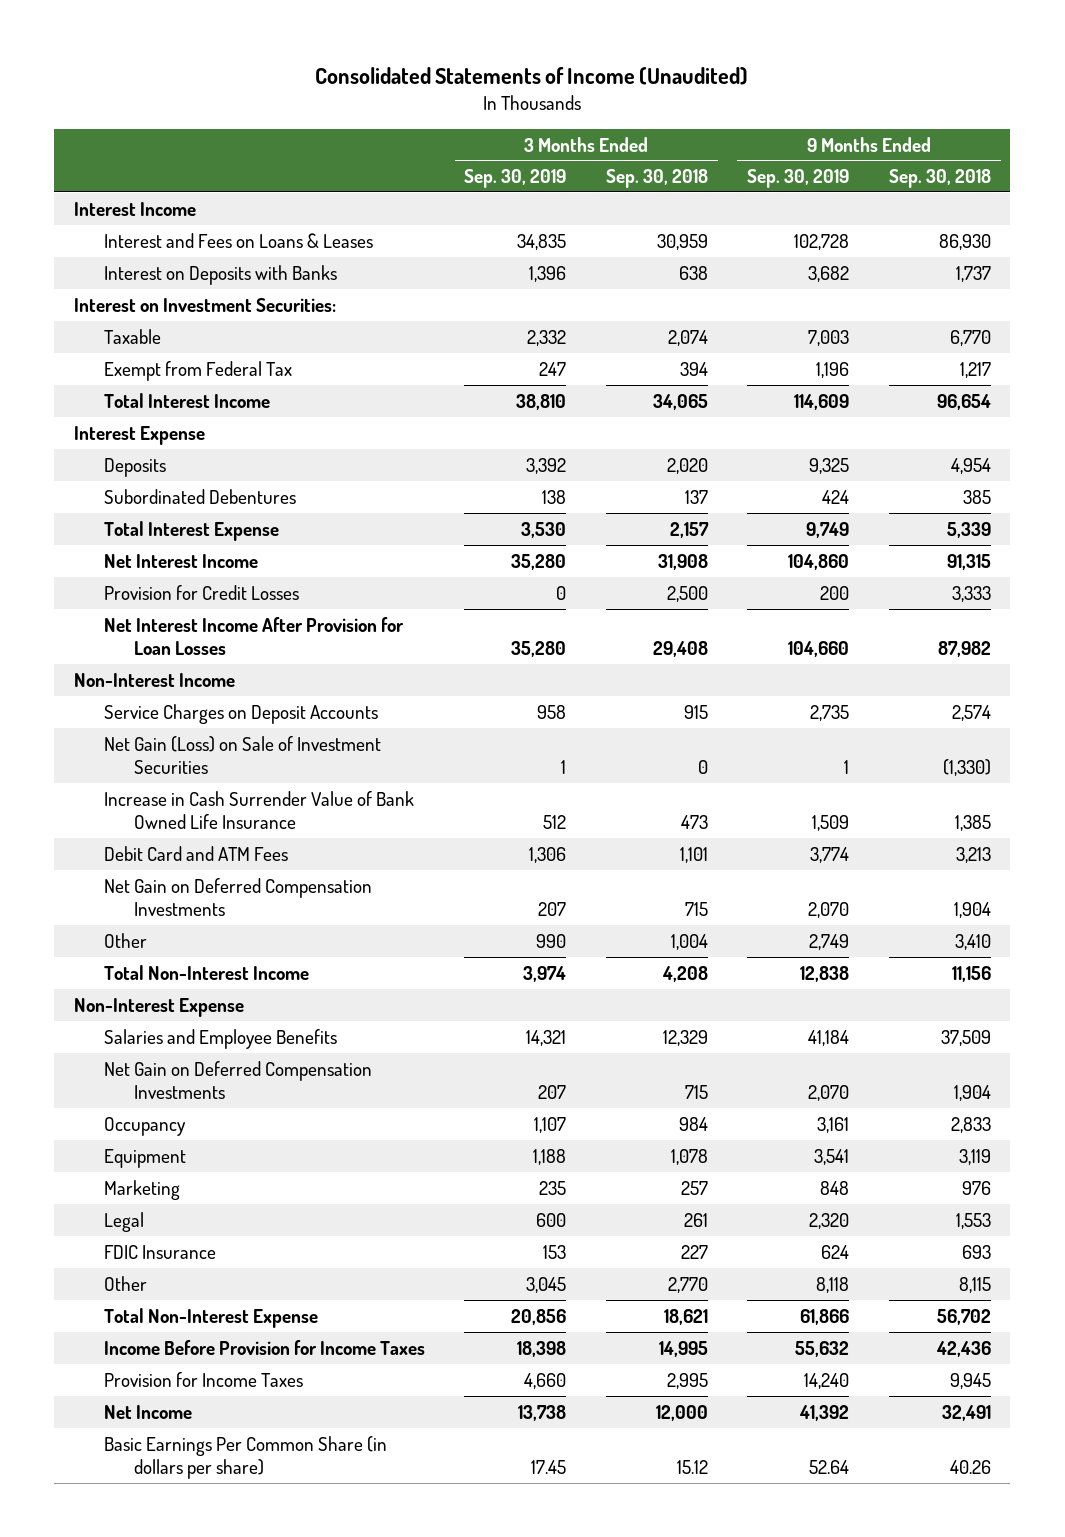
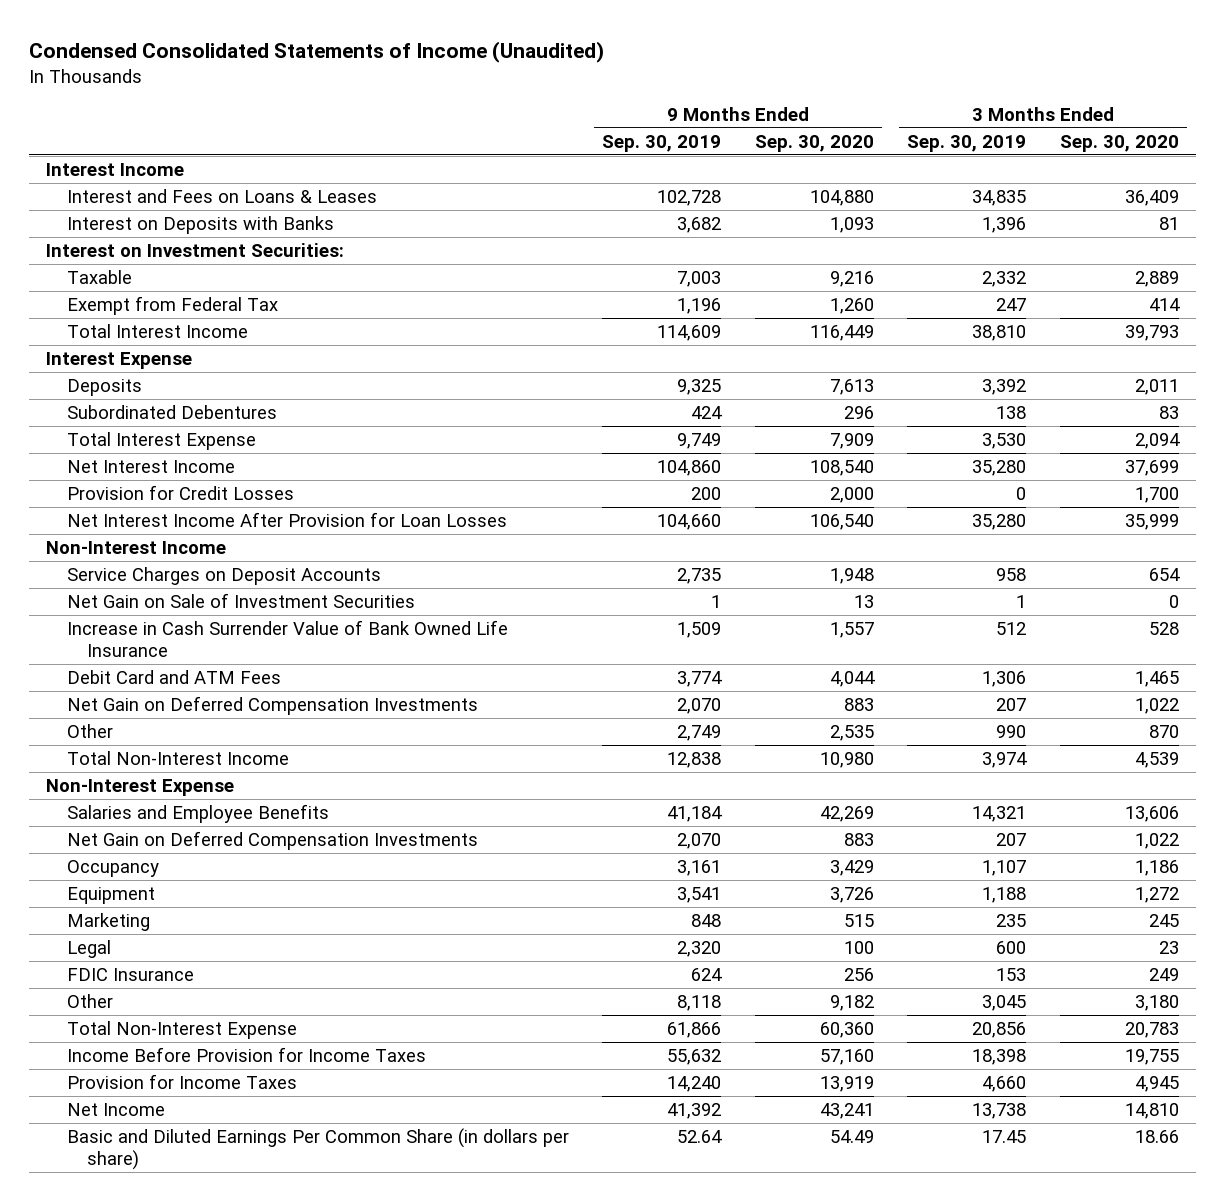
[315,67,749,86] Consolidated Statements of Income (Unaudited) -> [29,40,605,63] Condensed Consolidated Statements of Income (Unaudited)
[605,169,708,189] Sep. 30, 2018 -> none
[888,169,991,189] Sep. 30, 2018 -> none
none -> [754,134,874,152] Sep. 30, 2020
none -> [1059,134,1179,152] Sep. 30, 2020
[104,735,382,775] Net Gain (Loss) on Sale of Investment Securities -> [66,593,415,609] Net Gain on Sale of Investment Securities
[104,1435,388,1480] Basic Earnings Per Common Share (in dollars per share) -> [66,1128,569,1171] Basic and Diluted Earnings Per Common Share (in dollars per share)

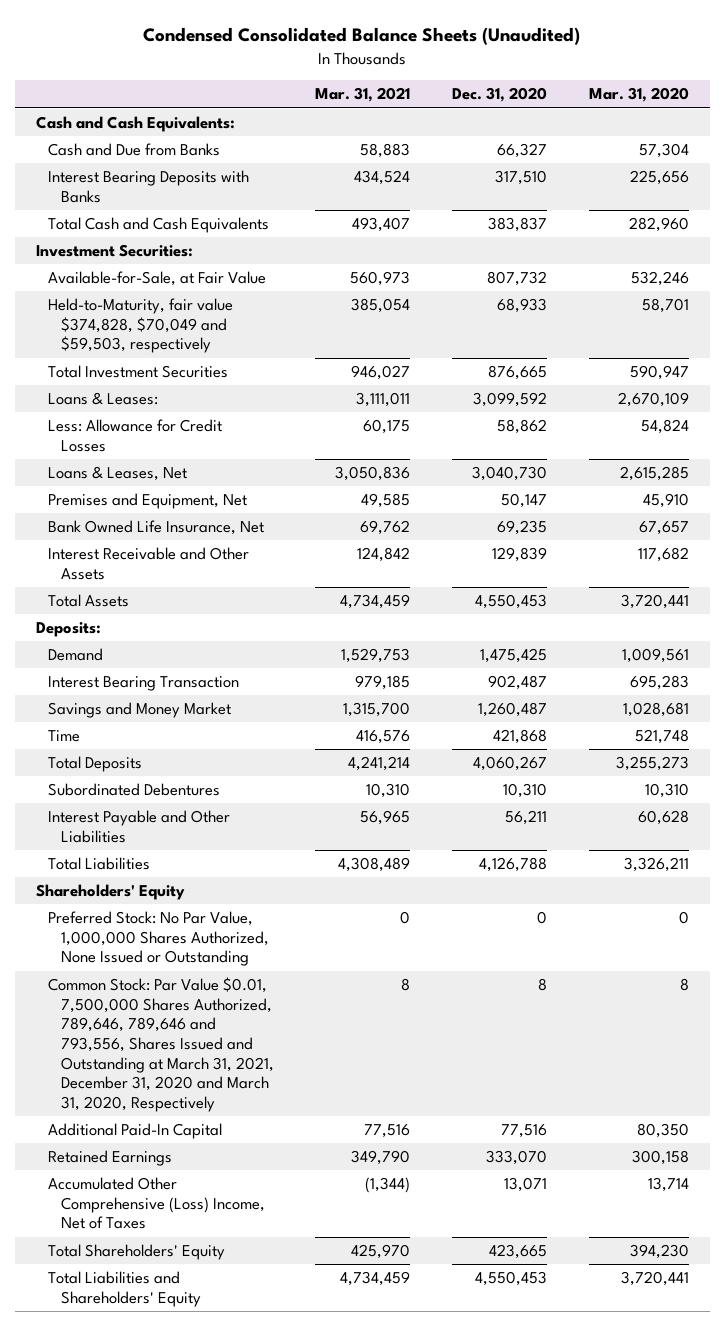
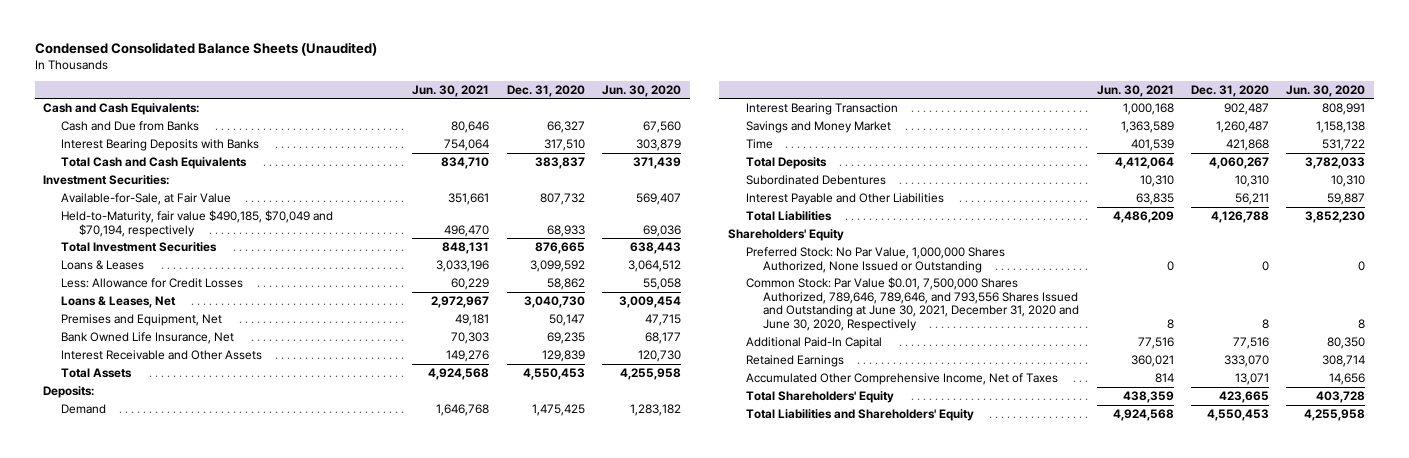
[315,87,411,103] Mar. 31, 2021 -> none
[588,87,689,103] Mar. 31, 2020 -> none
none -> [412,84,490,97] Jun. 30, 2021
none -> [601,84,681,97] Jun. 30, 2020
[48,298,234,354] Held-to-Maturity, fair value $374,828, $70,049 and $59,503, respectively -> [61,209,334,237] Held-to-Maturity, fair value $490,185, $70,049 and $70,194, respectively
[48,392,159,406] Loans & Leases: -> [61,259,145,270] Loans & Leases
[48,977,274,1112] Common Stock: Par Value $0.01, 7,500,000 Shares Authorized, 789,646, 789,646 and 793,556, Shares Issued and Outstanding at March 31, 2021, December 31, 2020 and March 31, 2020, Respectively -> [745,276,1080,331] Common Stock: Par Value $0.01, 7,500,000 Shares Authorized, 789,646, 789,646, and 793,556 Shares Issued and Outstanding at June 30, 2021, December 31, 2020 and June 30, 2020, Respectively
[48,1177,265,1230] Accumulated Other Comprehensive (Loss) Income, Net of Taxes -> [745,372,1058,385] Accumulated Other Comprehensive Income, Net of Taxes

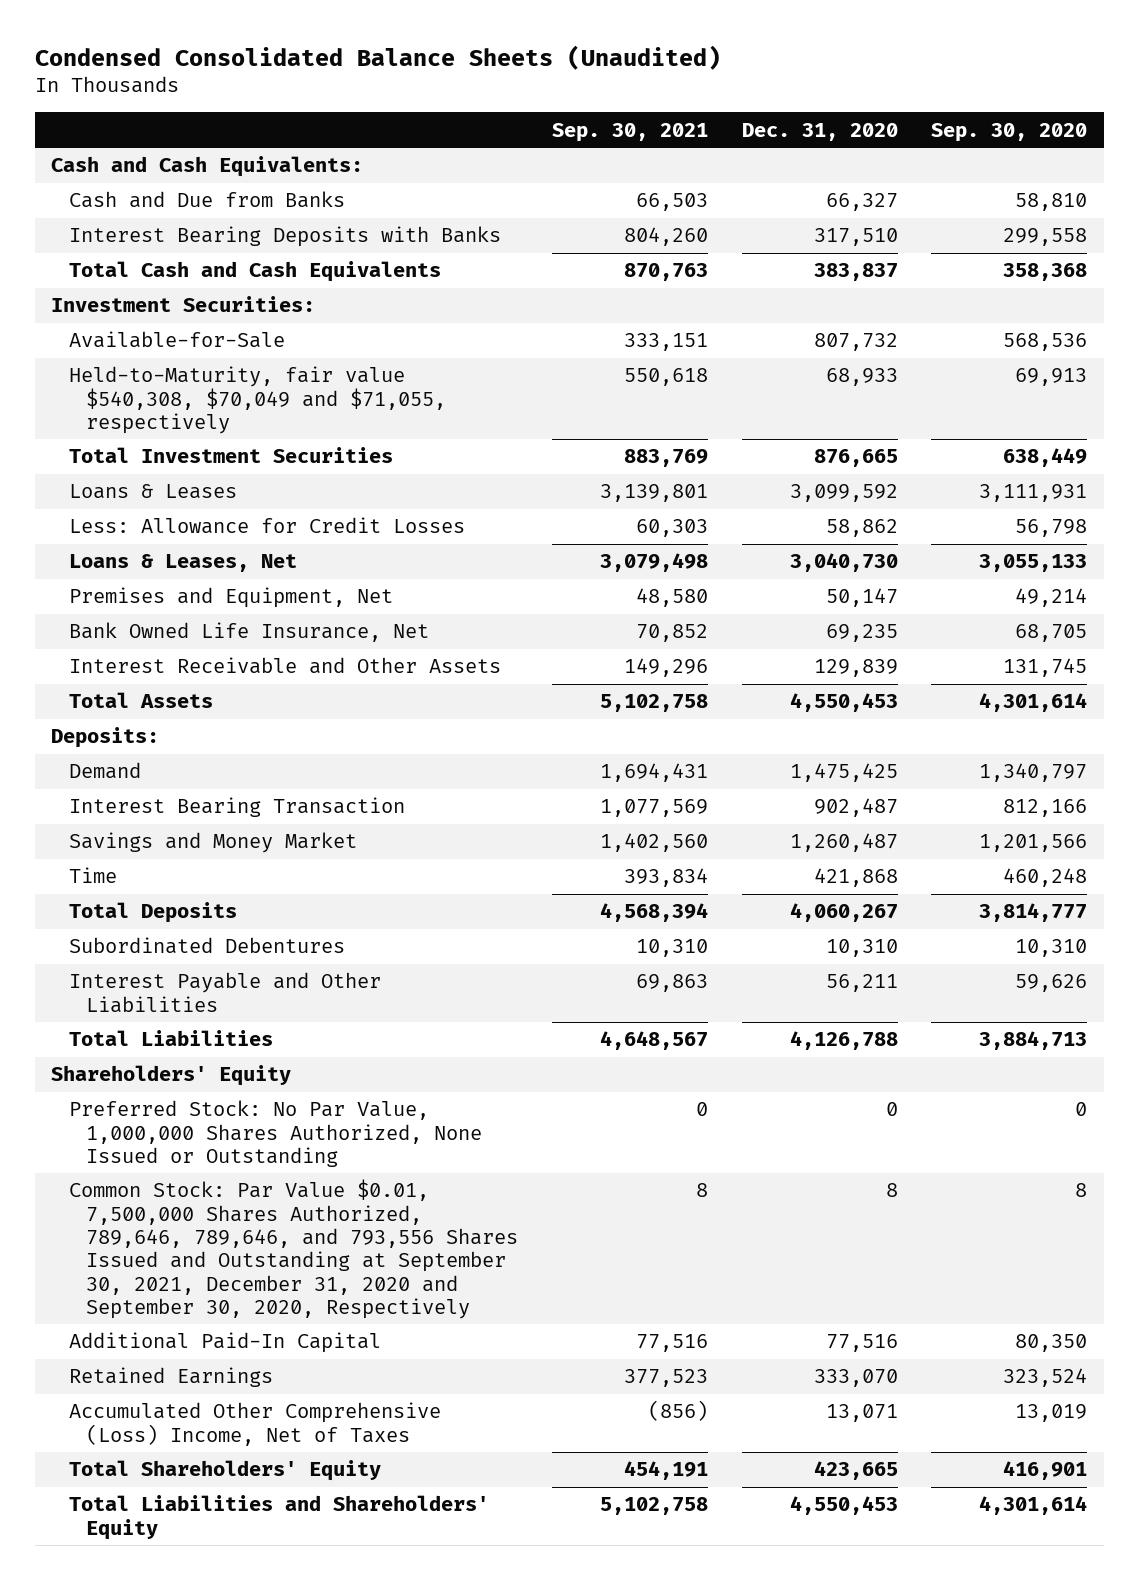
[412,84,490,97] Jun. 30, 2021 -> none
[601,84,681,97] Jun. 30, 2020 -> none
none -> [552,122,709,142] Sep. 30, 2021
none -> [931,122,1088,142] Sep. 30, 2020
[61,192,232,205] Available-for-Sale, at Fair Value -> [68,331,285,349] Available-for-Sale
[61,209,334,237] Held-to-Maturity, fair value $490,185, $70,049 and $70,194, respectively -> [68,366,447,435] Held-to-Maturity, fair value $540,308, $70,049 and $71,055, respectively
[745,276,1080,331] Common Stock: Par Value $0.01, 7,500,000 Shares Authorized, 789,646, 789,646, and 793,556 Shares Issued and Outstanding at June 30, 2021, December 31, 2020 and June 30, 2020, Respectively -> [68,1179,519,1320] Common Stock: Par Value $0.01, 7,500,000 Shares Authorized, 789,646, 789,646, and 793,556 Shares Issued and Outstanding at September 30, 2021, December 31, 2020 and September 30, 2020, Respectively
[745,372,1058,385] Accumulated Other Comprehensive Income, Net of Taxes -> [68,1402,441,1446] Accumulated Other Comprehensive (Loss) Income, Net of Taxes

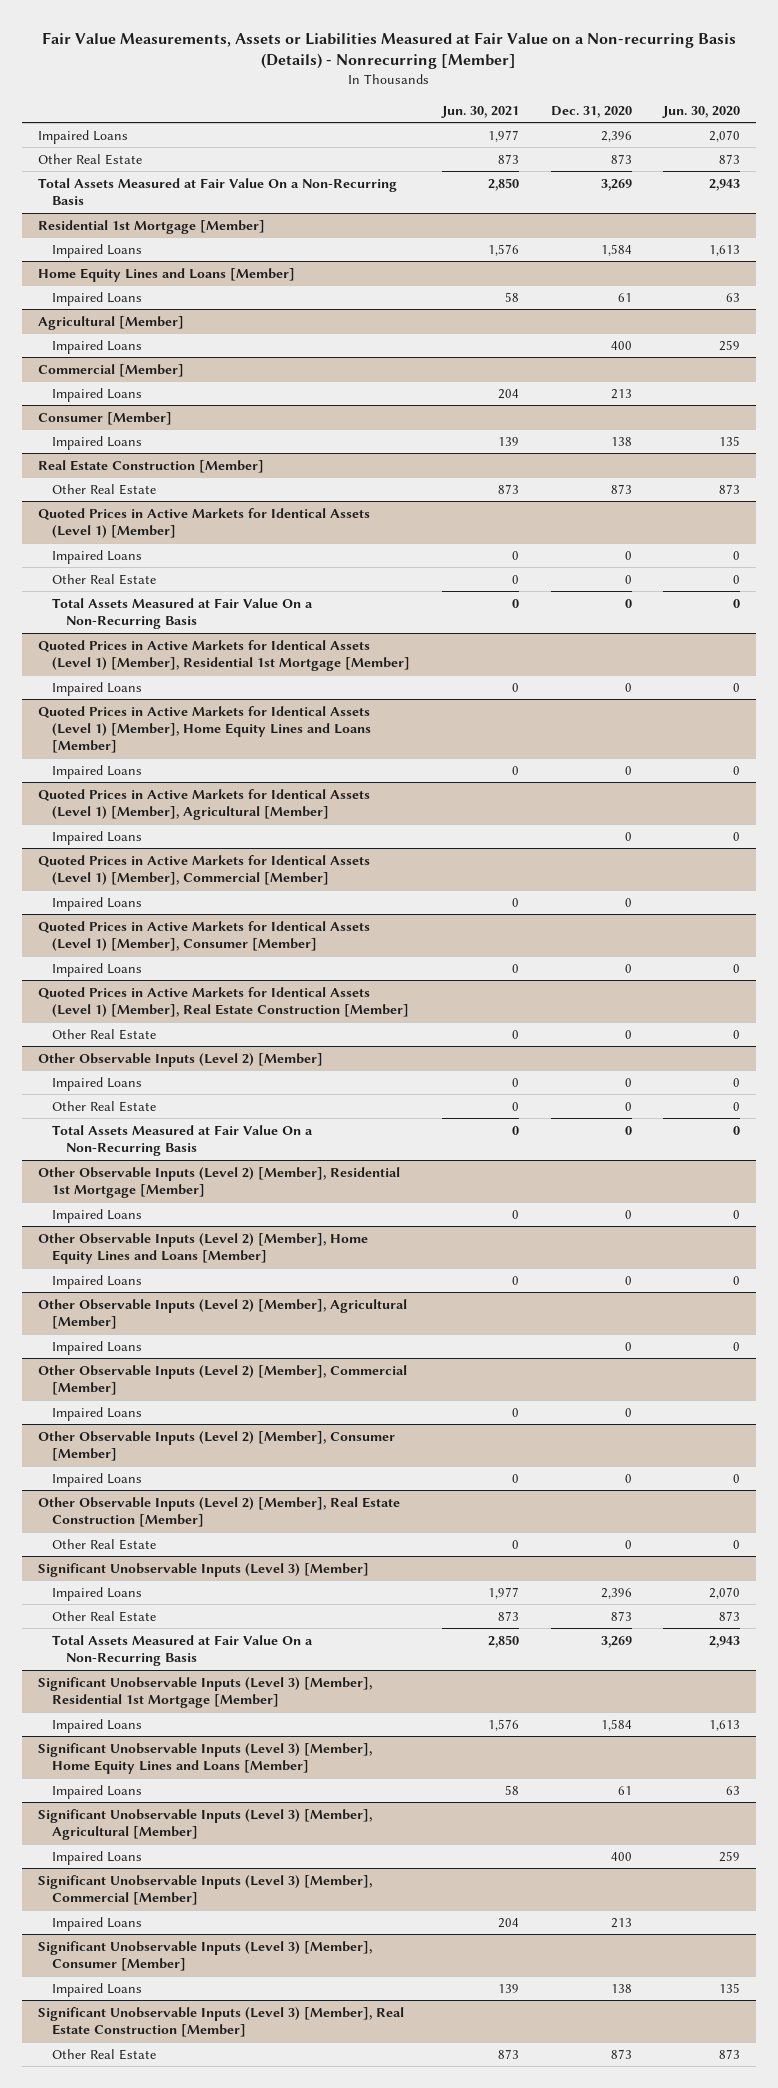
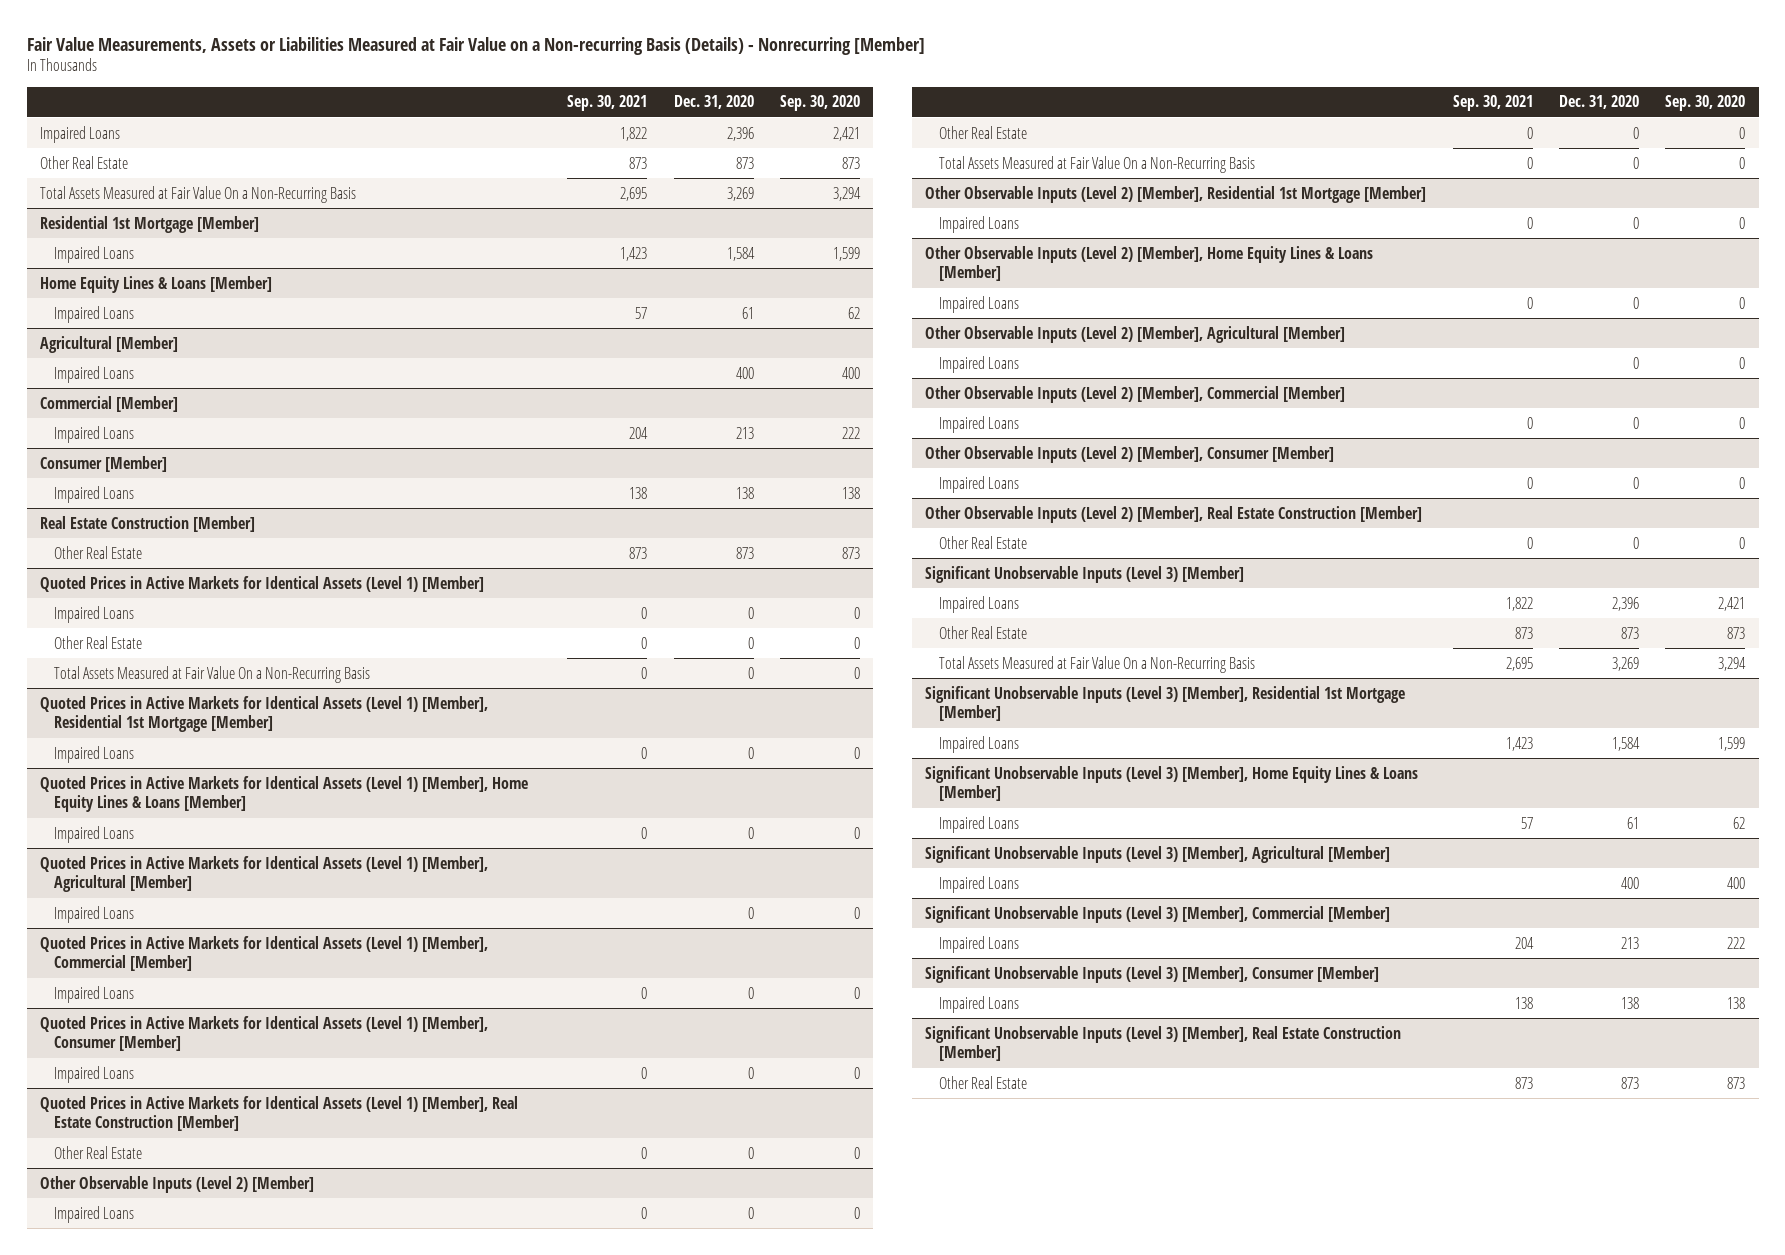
[440,105,519,118] Jun. 30, 2021 -> none
[662,105,741,118] Jun. 30, 2020 -> none
none -> [567,95,648,112] Sep. 30, 2021
none -> [780,95,861,112] Sep. 30, 2020
[37,267,295,282] Home Equity Lines and Loans [Member] -> [39,275,272,293] Home Equity Lines & Loans [Member]
[37,705,372,754] Quoted Prices in Active Markets for Identical Assets (Level 1) [Member], Home Equity Lines and Loans [Member] -> [39,775,528,813] Quoted Prices in Active Markets for Identical Assets (Level 1) [Member], Home Equity Lines & Loans [Member]
[37,1232,368,1264] Other Observable Inputs (Level 2) [Member], Home Equity Lines and Loans [Member] -> [925,245,1374,282] Other Observable Inputs (Level 2) [Member], Home Equity Lines & Loans [Member]
[37,1742,372,1774] Significant Unobservable Inputs (Level 3) [Member], Home Equity Lines and Loans [Member] -> [925,765,1419,802] Significant Unobservable Inputs (Level 3) [Member], Home Equity Lines & Loans [Member]

